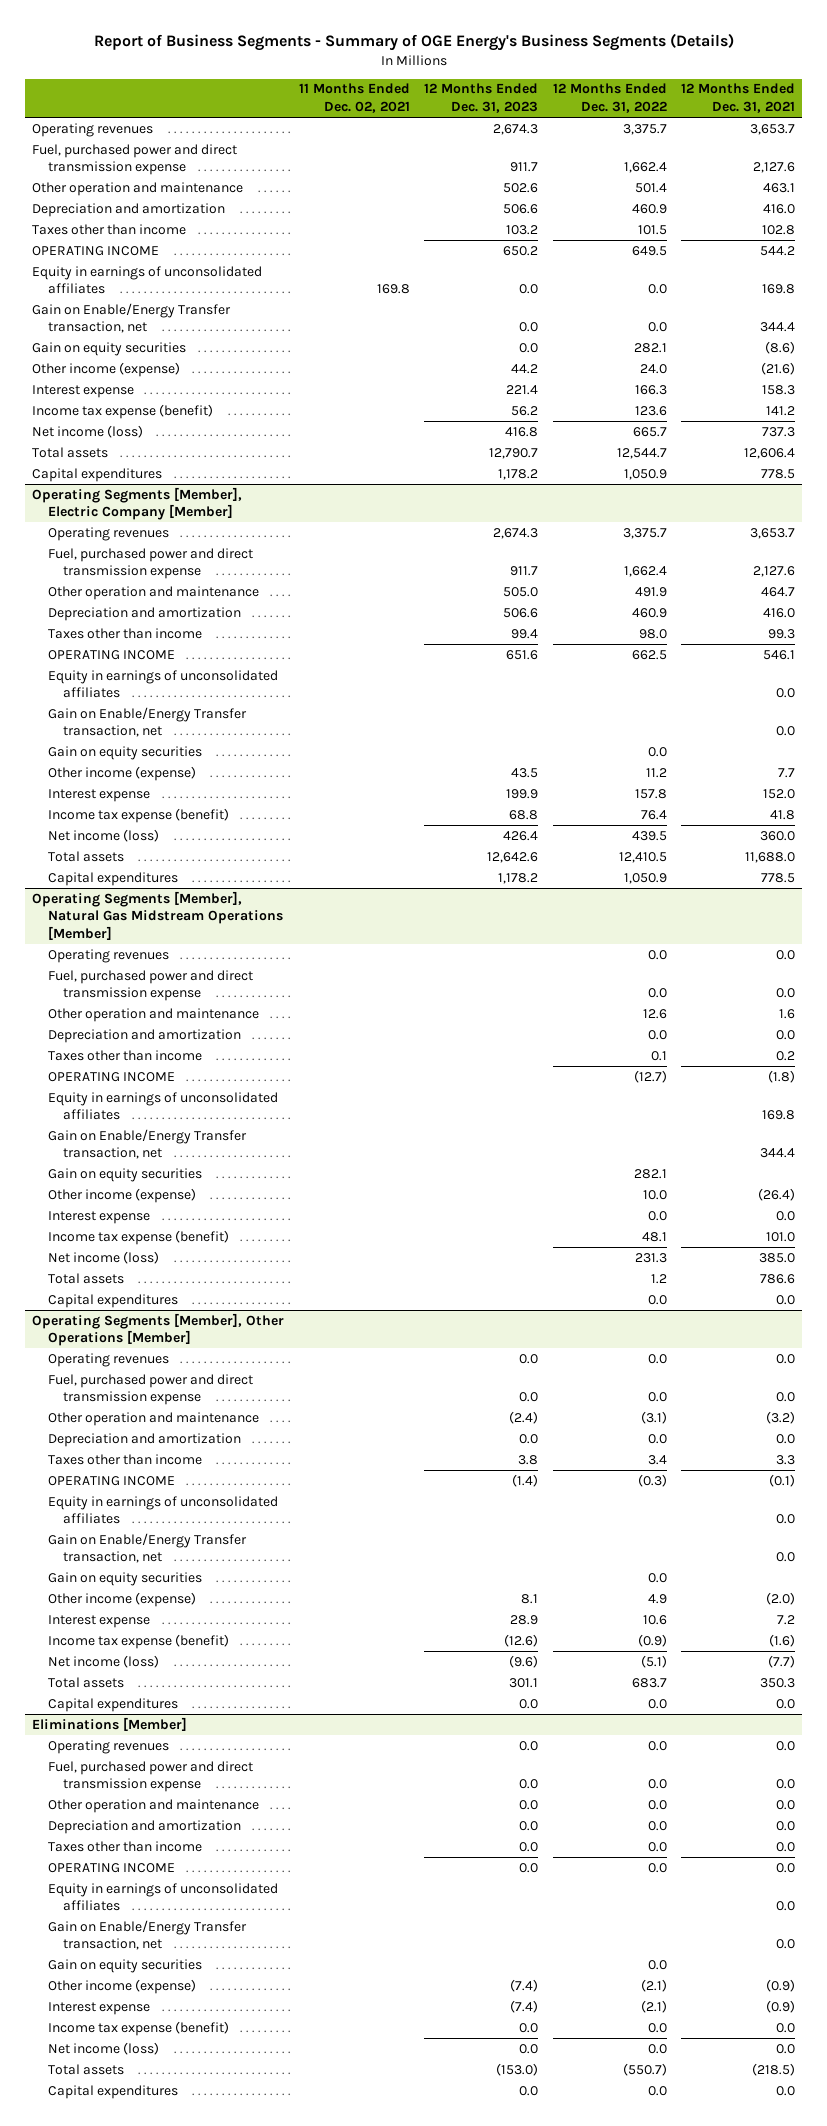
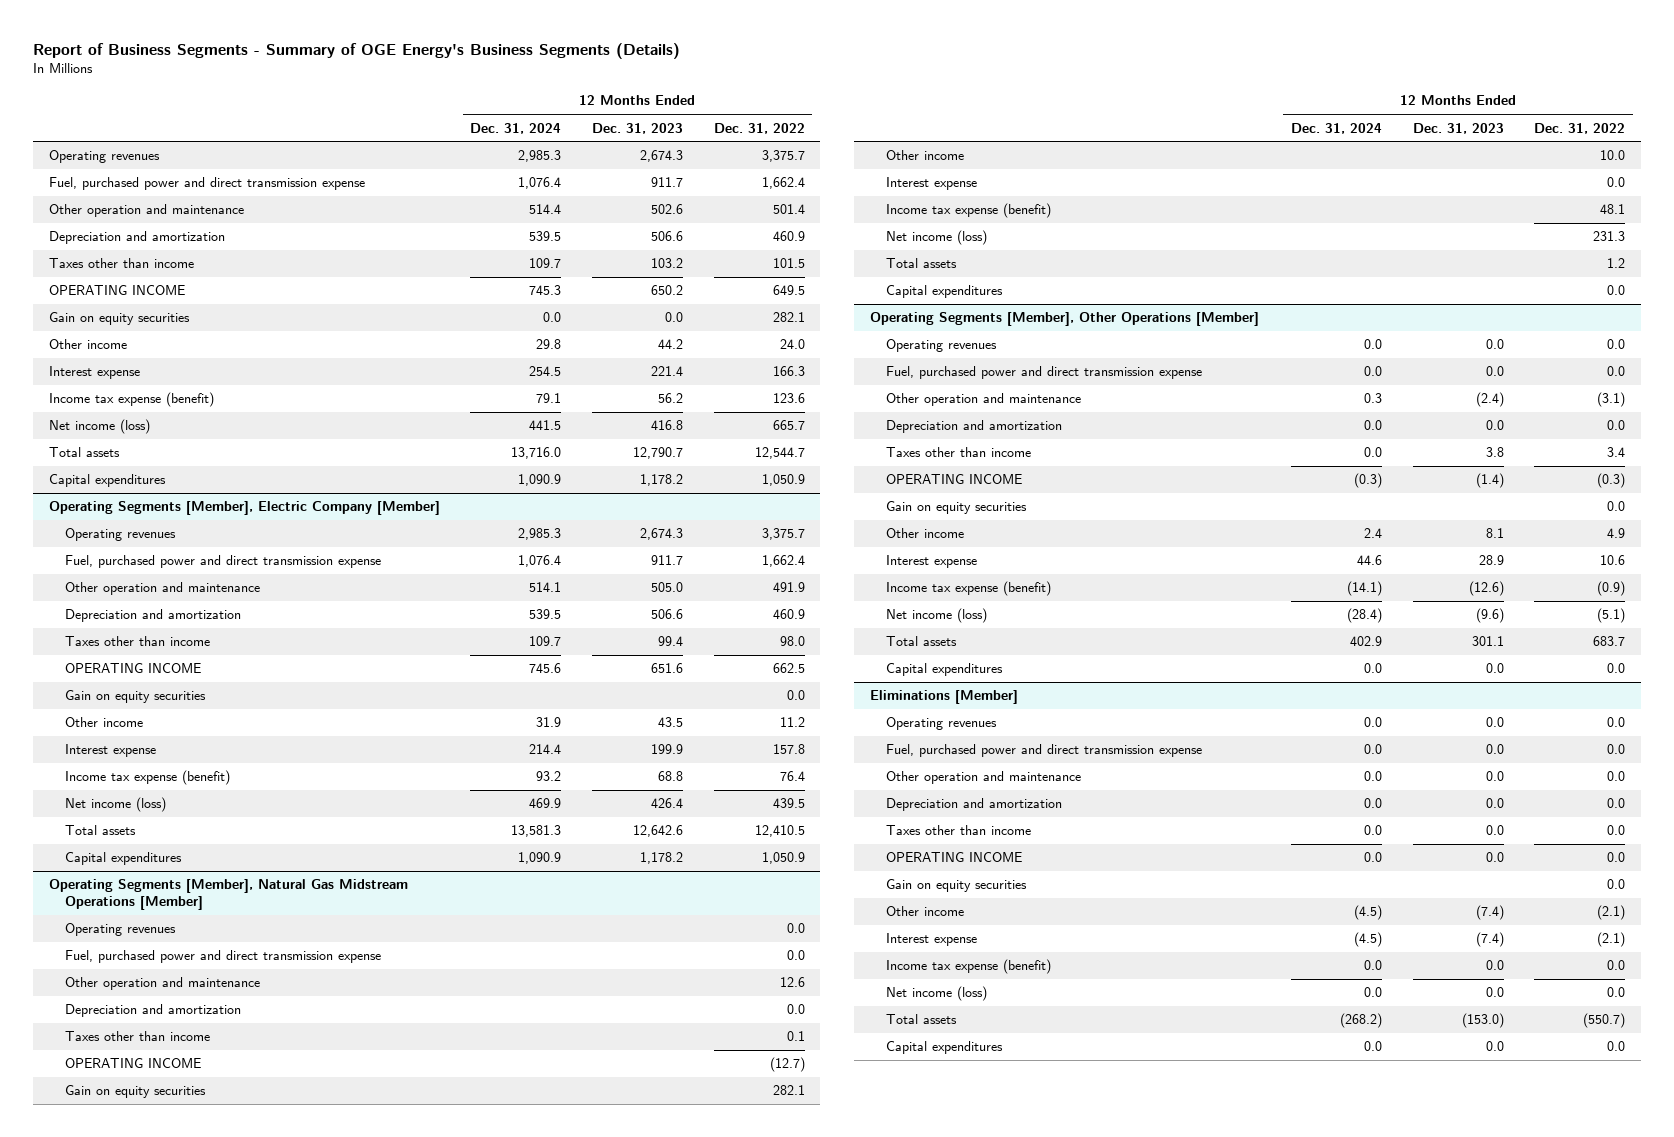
[298,83,410,113] 11 Months Ended Dec. 02, 2021 -> none
[680,83,795,113] 12 Months Ended Dec. 31, 2021 -> none
none -> [470,122,562,134] Dec. 31, 2024
[32,265,263,295] Equity in earnings of unconsolidated affiliates -> none
[32,302,232,334] Gain on Enable/Energy Transfer transaction, net -> none
[32,361,181,377] Other income (expense) -> [48,339,127,350] Other income
[47,669,278,699] Equity in earnings of unconsolidated affiliates -> none
[47,706,247,738] Gain on Enable/Energy Transfer transaction, net -> none
[47,765,196,781] Other income (expense) -> [64,717,143,728] Other income
[47,1091,278,1121] Equity in earnings of unconsolidated affiliates -> none
[47,1128,247,1160] Gain on Enable/Energy Transfer transaction, net -> none
[47,1187,196,1203] Other income (expense) -> [885,150,964,161] Other income
[47,1495,278,1525] Equity in earnings of unconsolidated affiliates -> none
[47,1532,247,1564] Gain on Enable/Energy Transfer transaction, net -> none
[47,1591,196,1607] Other income (expense) -> [885,528,964,539] Other income
[47,1882,278,1912] Equity in earnings of unconsolidated affiliates -> none
[47,1919,247,1951] Gain on Enable/Energy Transfer transaction, net -> none
[47,1978,196,1994] Other income (expense) -> [885,906,964,917] Other income

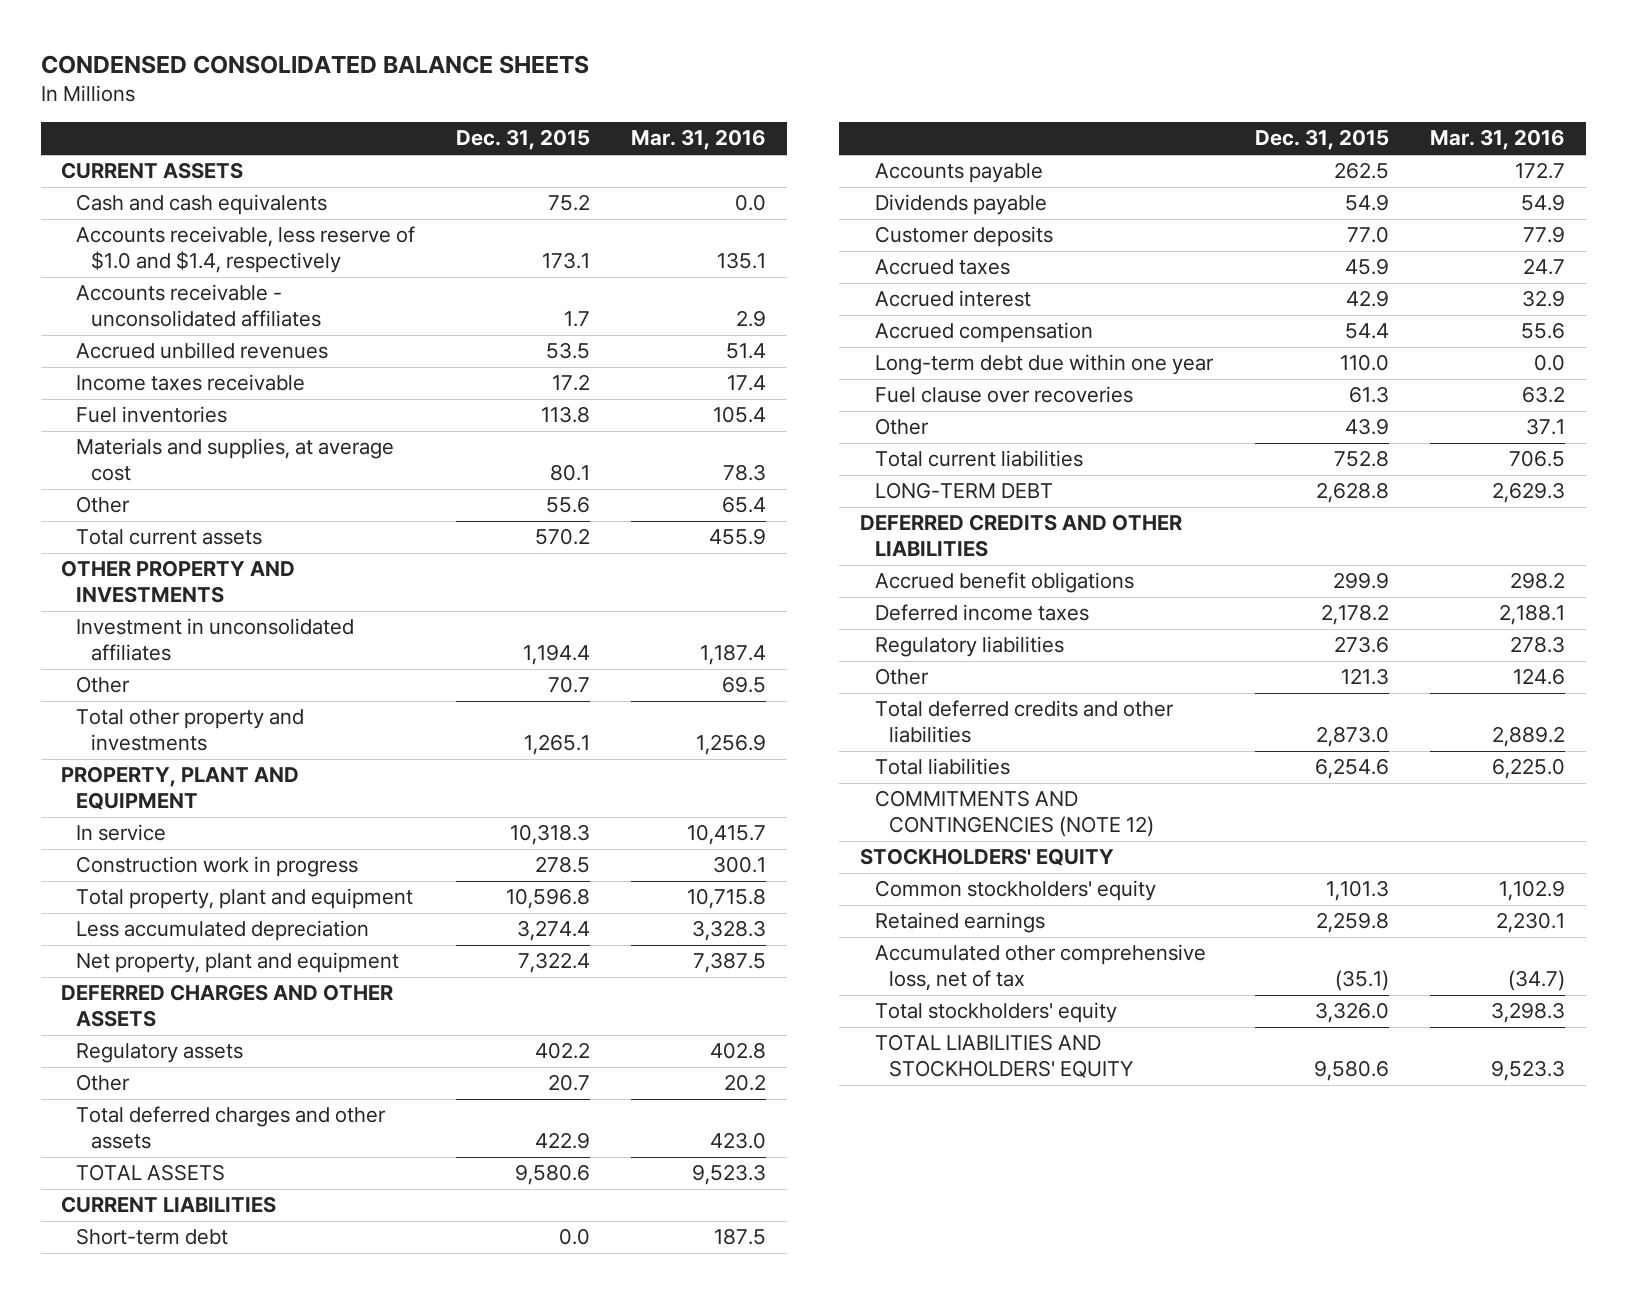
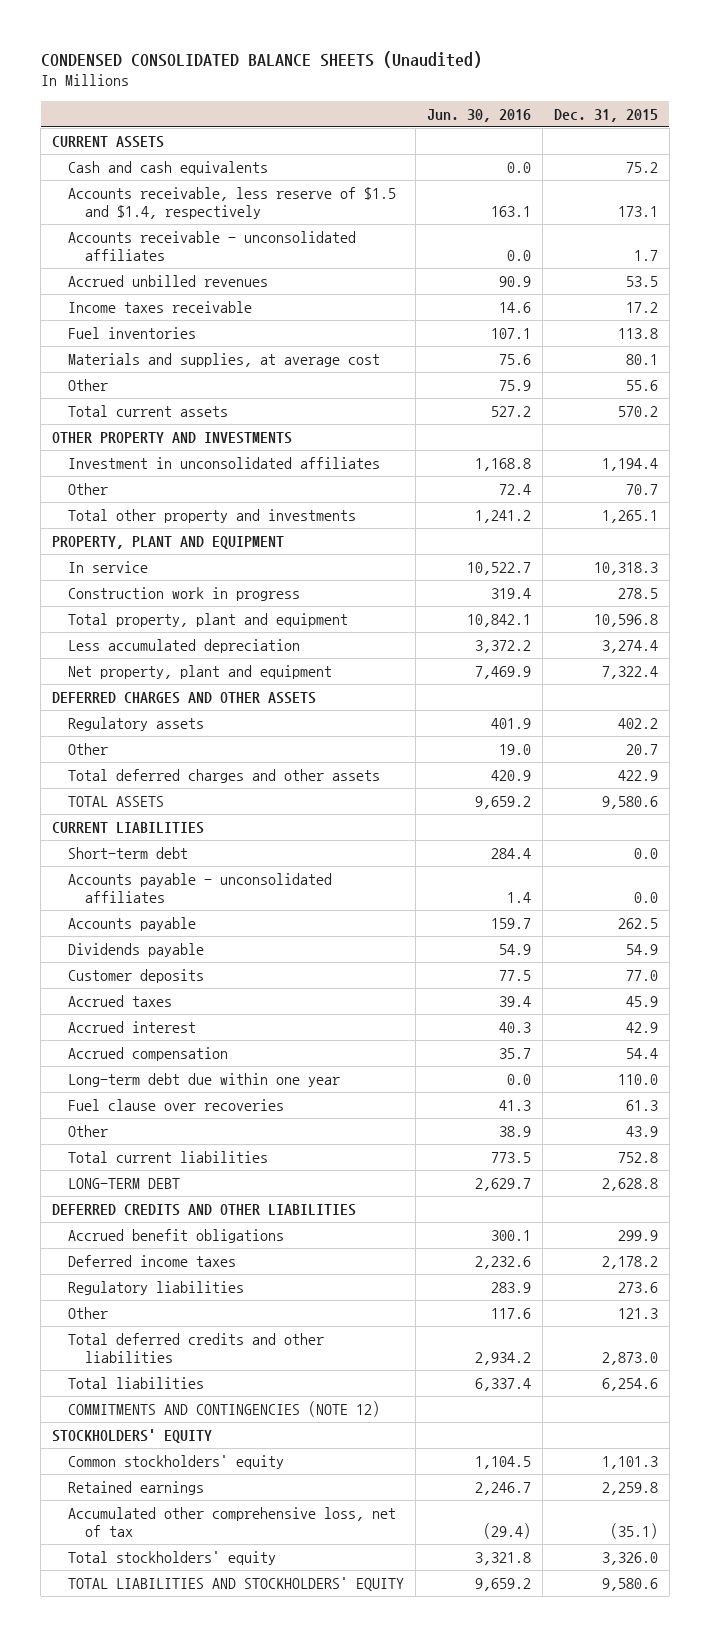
[40,55,589,75] CONDENSED CONSOLIDATED BALANCE SHEETS -> [40,50,482,68] CONDENSED CONSOLIDATED BALANCE SHEETS (Unaudited)
[631,129,767,151] Mar. 31, 2016 -> none
none -> [427,108,532,122] Jun. 30, 2016
[75,226,415,274] Accounts receivable, less reserve of $1.0 and $1.4, respectively -> [68,187,397,219] Accounts receivable, less reserve of $1.5 and $1.4, respectively
none -> [68,873,333,903] Accounts payable - unconsolidated affiliates

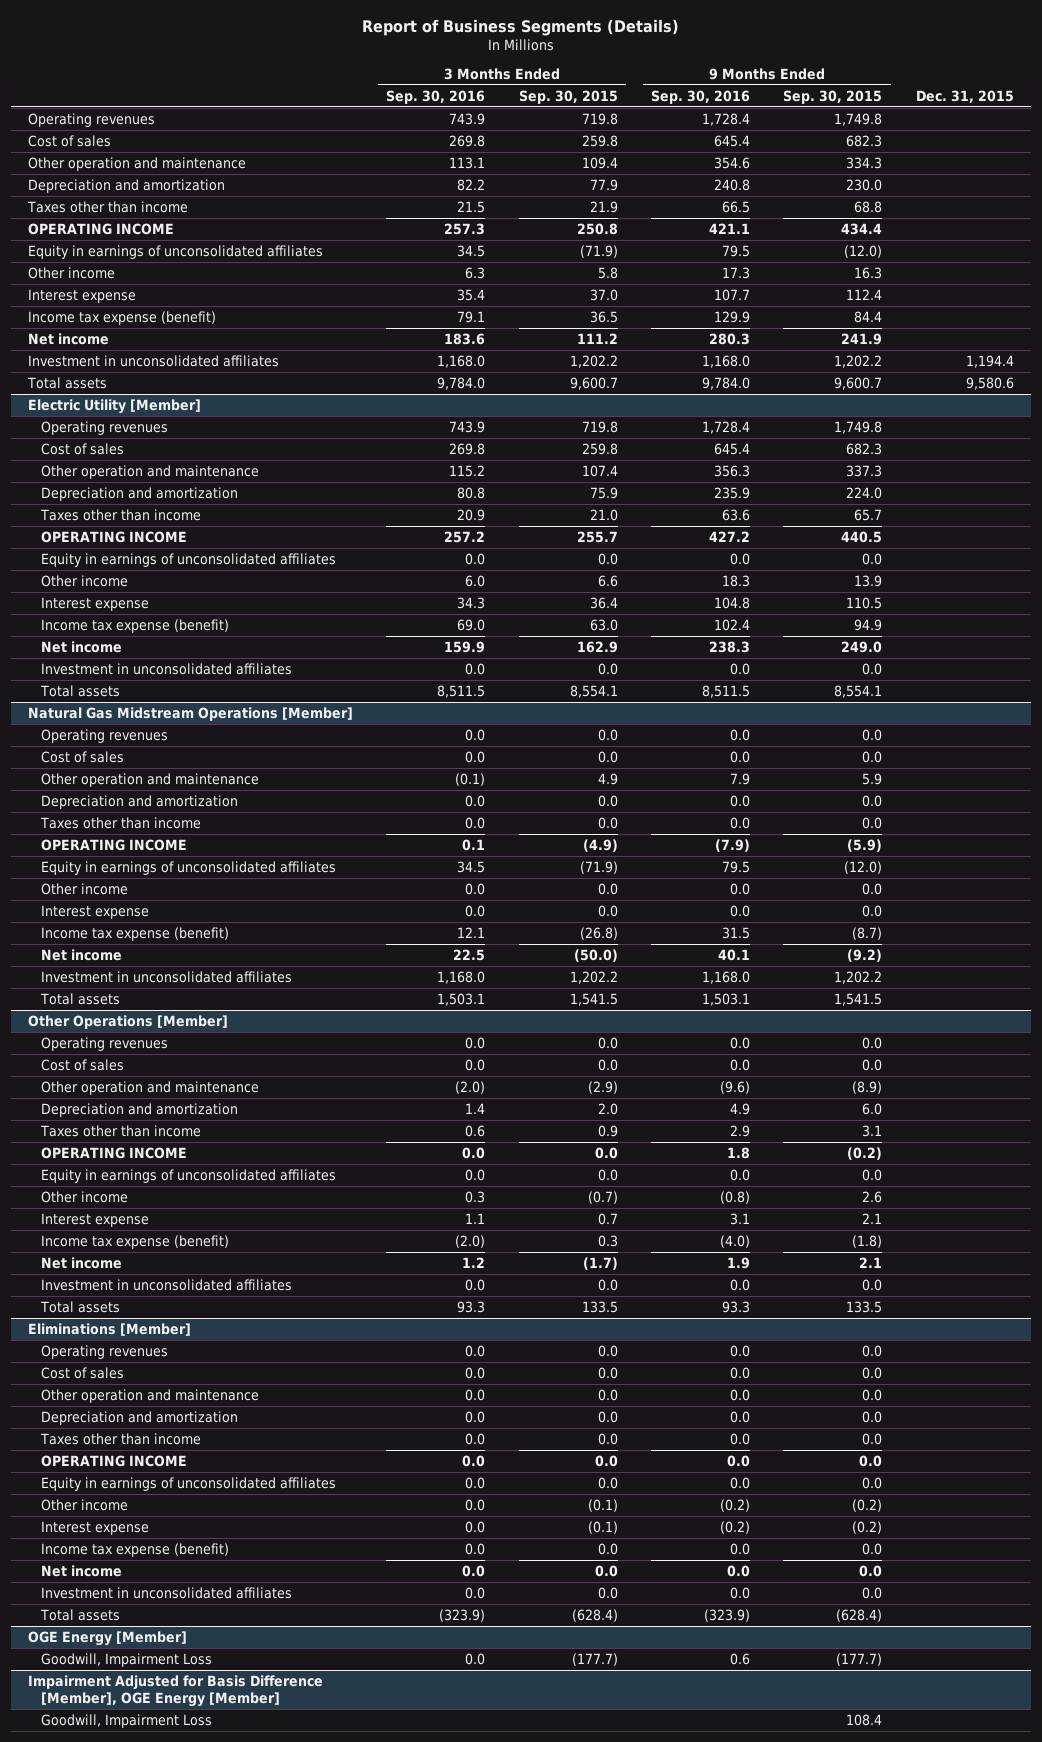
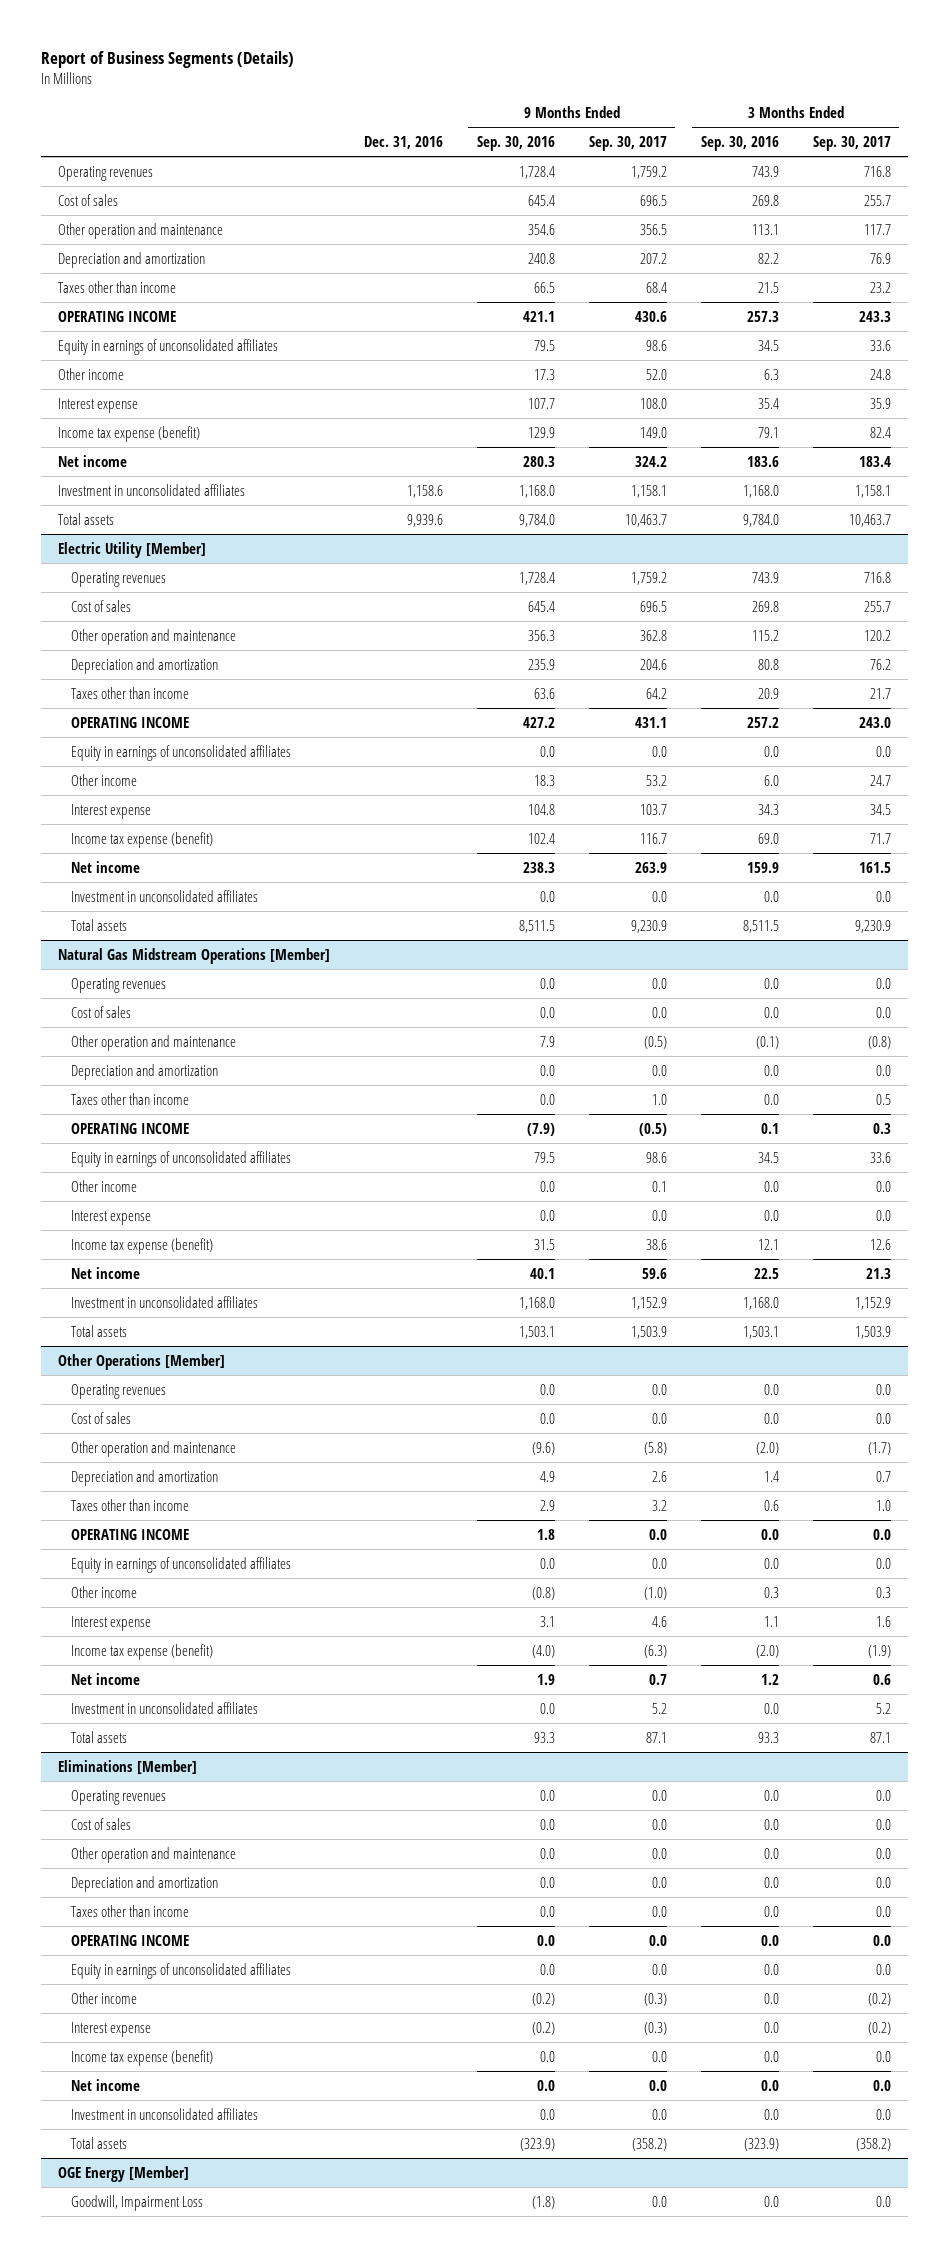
[518,89,618,104] Sep. 30, 2015 -> none
[783,89,883,104] Sep. 30, 2015 -> none
[915,89,1014,103] Dec. 31, 2015 -> none
none -> [363,135,443,149] Dec. 31, 2016
none -> [588,135,667,151] Sep. 30, 2017
none -> [812,135,891,151] Sep. 30, 2017
[27,1674,323,1707] Impairment Adjusted for Basis Difference [Member], OGE Energy [Member] -> none
[40,1713,212,1728] Goodwill, Impairment Loss -> none
[729,1652,750,1665] 0.6 -> [531,2195,555,2209] (1.8)

